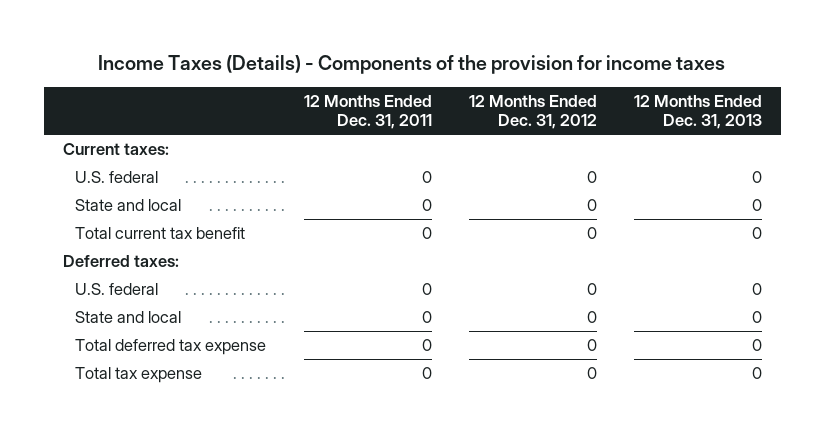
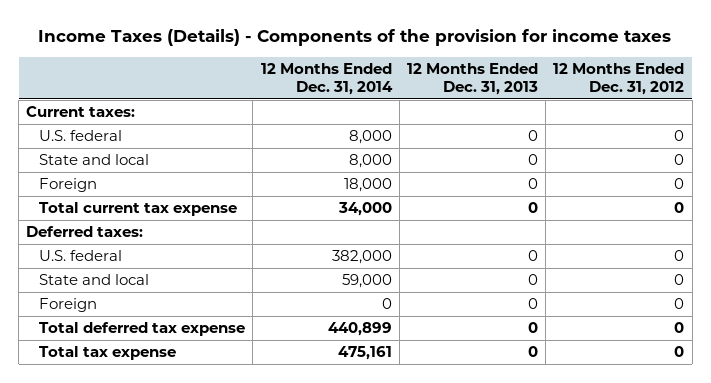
[303,95,432,130] 12 Months Ended Dec. 31, 2011 -> none
none -> [260,63,393,96] 12 Months Ended Dec. 31, 2014
none -> [39,178,98,193] Foreign
[75,227,246,240] Total current tax benefit -> [39,202,238,217] Total current tax expense
none -> [39,298,98,313] Foreign

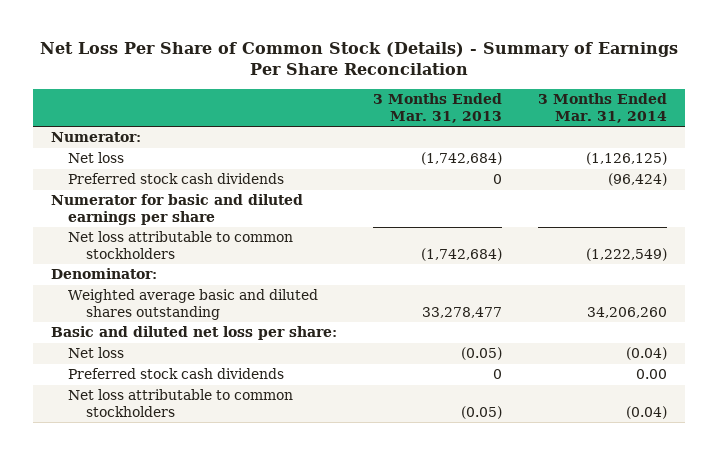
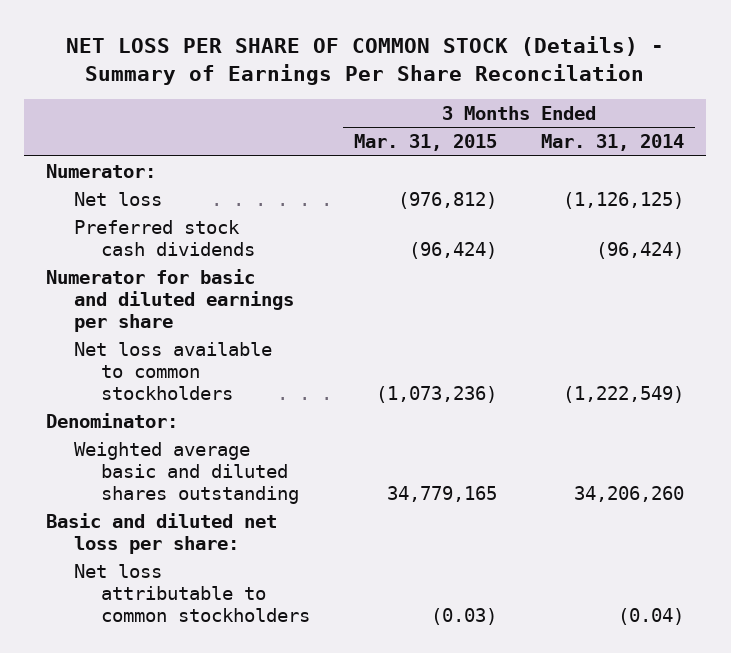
[40,41,679,76] Net Loss Per Share of Common Stock (Details) - Summary of Earnings Per Share Reconcilation -> [66,35,665,86] NET LOSS PER SHARE OF COMMON STOCK (Details) - Summary of Earnings Per Share Reconcilation
[373,93,503,123] 3 Months Ended Mar. 31, 2013 -> none
none -> [354,134,498,152] Mar. 31, 2015
[68,231,294,259] Net loss attributable to common stockholders -> [73,341,272,400] Net loss available to common stockholders
[68,347,125,359] Net loss -> none
[68,368,285,380] Preferred stock cash dividends -> none

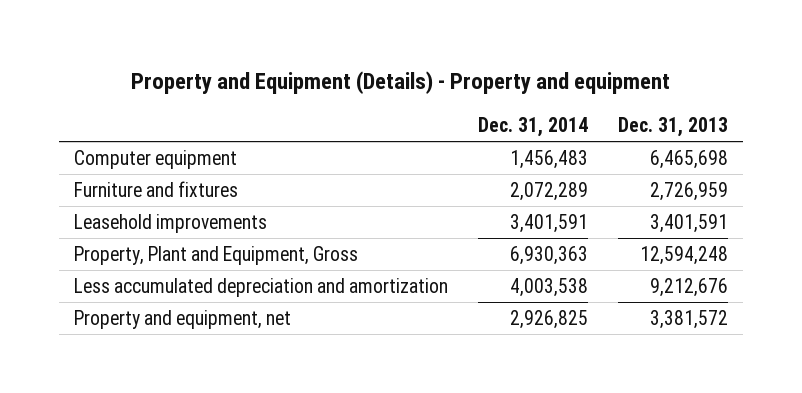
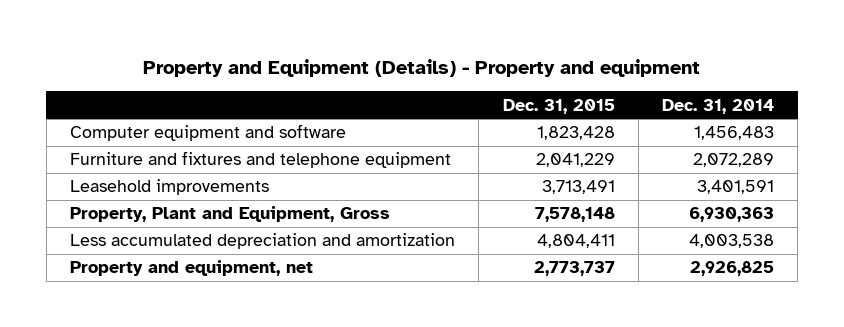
[617,116,728,137] Dec. 31, 2013 -> none
none -> [502,98,615,114] Dec. 31, 2015
[74,150,238,170] Computer equipment -> [70,124,347,142] Computer equipment and software
[74,181,239,198] Furniture and fixtures -> [70,151,452,169] Furniture and fixtures and telephone equipment

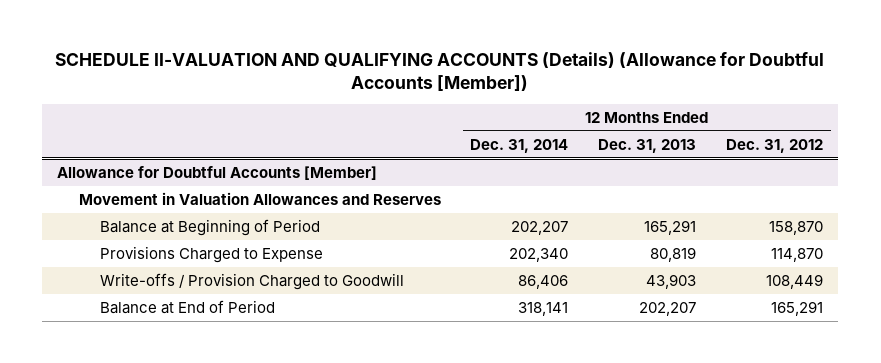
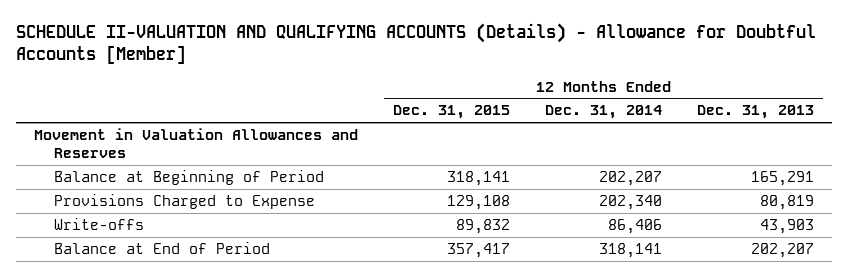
[55,51,825,92] SCHEDULE II-VALUATION AND QUALIFYING ACCOUNTS (Details) (Allowance for Doubtful Accounts [Member]) -> [15,23,816,65] SCHEDULE II-VALUATION AND QUALIFYING ACCOUNTS (Details) - Allowance for Doubtful Accounts [Member]
[726,138,824,153] Dec. 31, 2012 -> none
none -> [392,105,510,120] Dec. 31, 2015
[57,165,378,180] Allowance for Doubtful Accounts [Member] -> none
[99,272,404,290] Write-offs / Provision Charged to Goodwill -> [54,217,145,230] Write-offs

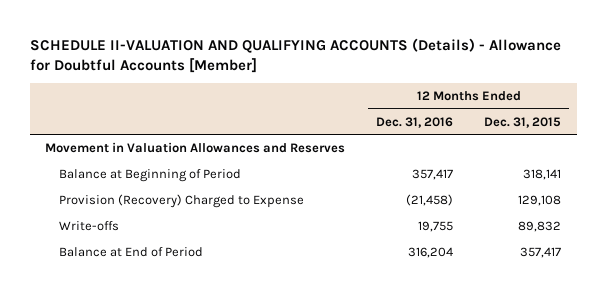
[545,105,663,120] Dec. 31, 2014 -> none
[697,105,815,120] Dec. 31, 2013 -> none
none -> [376,116,454,128] Dec. 31, 2016
[54,193,316,209] Provisions Charged to Expense -> [59,193,305,208] Provision (Recovery) Charged to Expense

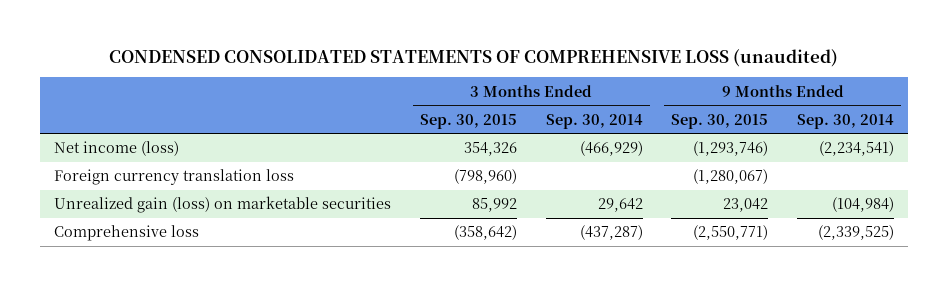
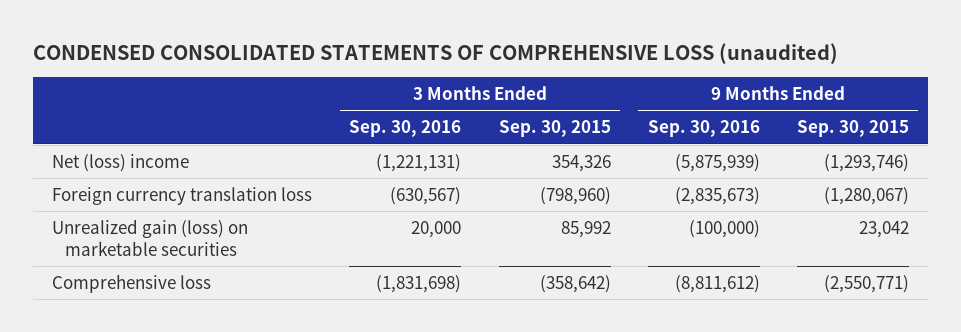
[545,113,643,129] Sep. 30, 2014 -> none
[797,113,895,129] Sep. 30, 2014 -> none
none -> [349,120,462,138] Sep. 30, 2016
none -> [647,120,760,138] Sep. 30, 2016
[54,141,180,157] Net income (loss) -> [52,153,190,172] Net (loss) income

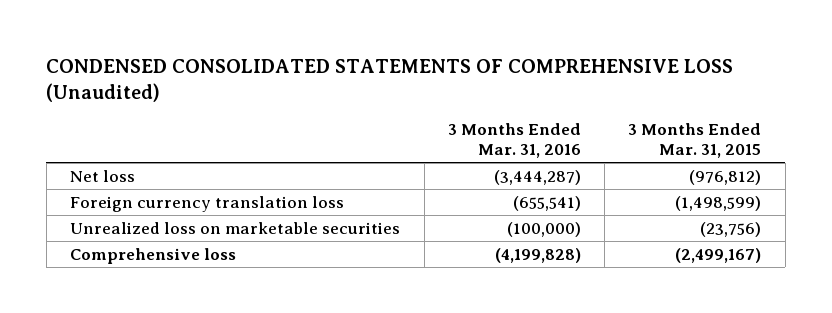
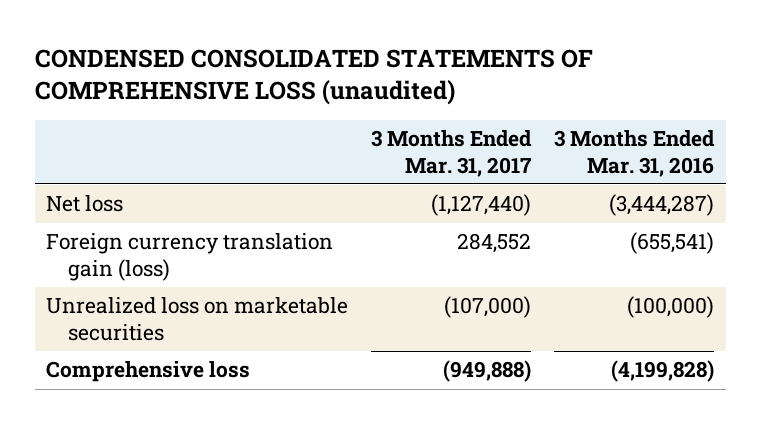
[46,58,734,103] CONDENSED CONSOLIDATED STATEMENTS OF COMPREHENSIVE LOSS (Unaudited) -> [34,48,593,106] CONDENSED CONSOLIDATED STATEMENTS OF COMPREHENSIVE LOSS (unaudited)
[628,122,762,159] 3 Months Ended Mar. 31, 2015 -> none
none -> [371,130,533,177] 3 Months Ended Mar. 31, 2017
[70,195,345,212] Foreign currency translation loss -> [46,233,334,281] Foreign currency translation gain (loss)

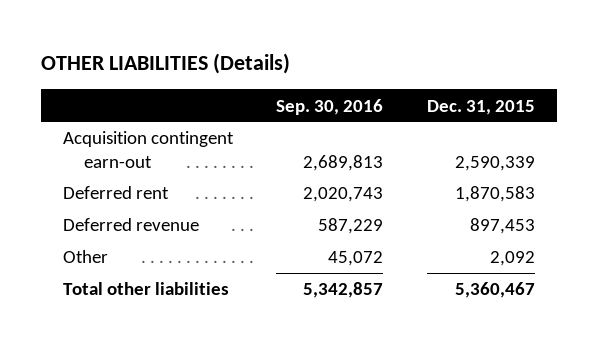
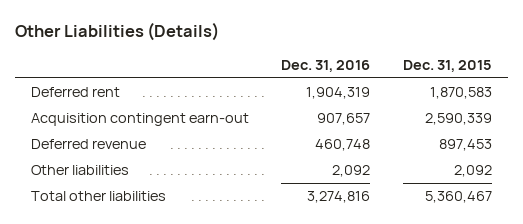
[40,53,290,75] OTHER LIABILITIES (Details) -> [15,22,220,42] Other Liabilities (Details)
[276,98,384,115] Sep. 30, 2016 -> none
none -> [281,59,371,72] Dec. 31, 2016
[62,131,234,168] Acquisition contingent earn-out -> [31,113,250,127] Acquisition contingent earn-out
[62,250,108,264] Other -> [31,165,130,176] Other liabilities

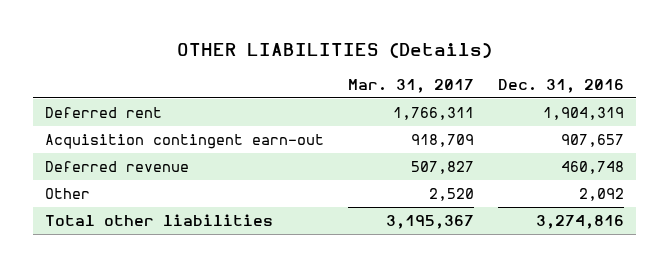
[15,22,220,42] Other Liabilities (Details) -> [176,43,492,59] OTHER LIABILITIES (Details)
[402,59,492,72] Dec. 31, 2015 -> none
none -> [348,78,475,93] Mar. 31, 2017
[31,165,130,176] Other liabilities -> [45,187,91,199] Other

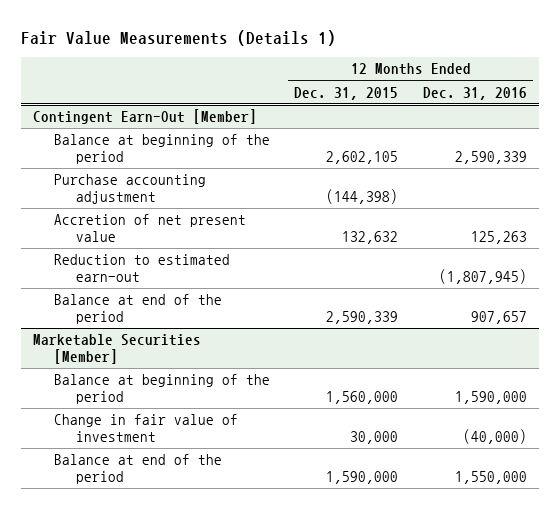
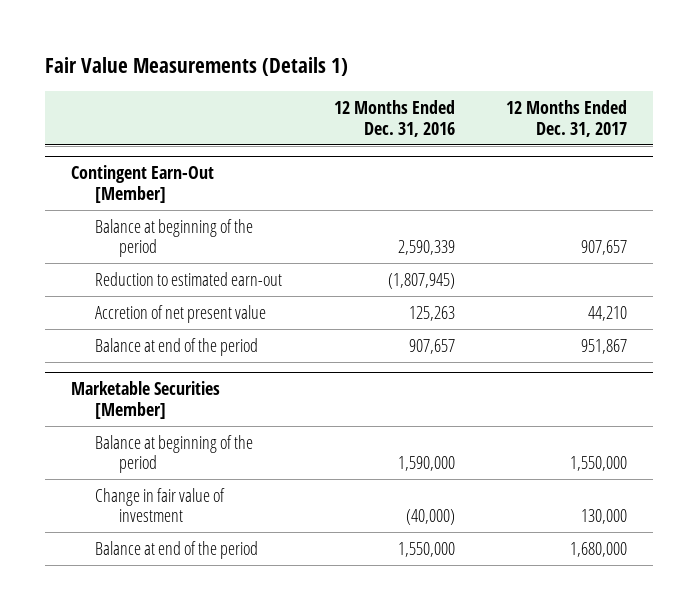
[294,86,399,100] Dec. 31, 2015 -> none
none -> [506,99,628,137] 12 Months Ended Dec. 31, 2017
[54,174,207,205] Purchase accounting adjustment -> none
[54,214,247,243] Accretion of net present value -> [95,304,267,323] Accretion of net present value

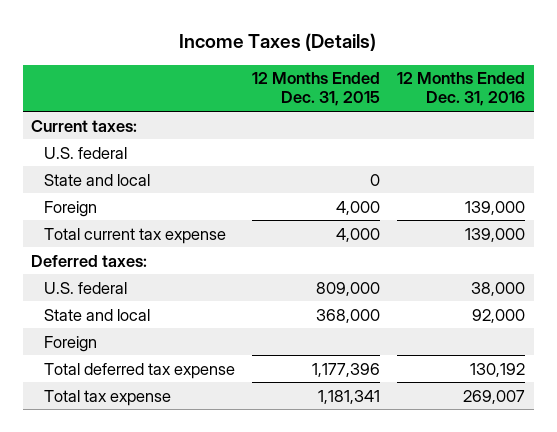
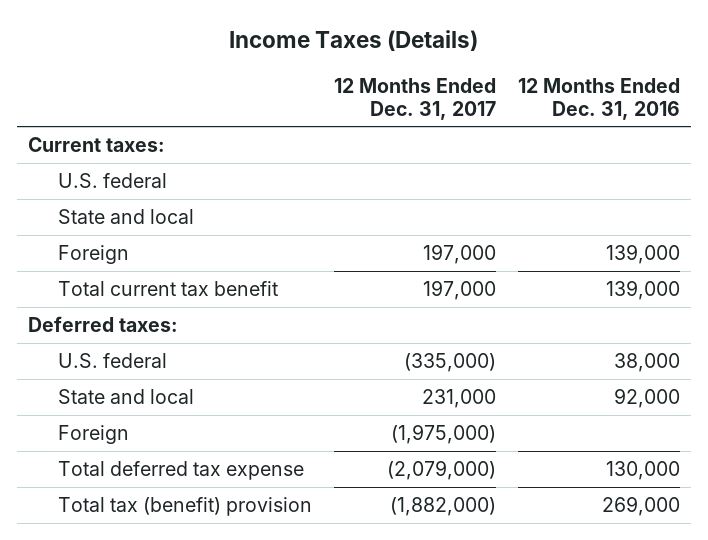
[252,72,381,107] 12 Months Ended Dec. 31, 2015 -> none
none -> [333,77,496,120] 12 Months Ended Dec. 31, 2017
[43,227,226,244] Total current tax expense -> [58,280,279,296] Total current tax benefit
[43,389,171,406] Total tax expense -> none
[470,362,526,377] 130,192 -> [605,460,680,480] 130,000
none -> [58,496,313,516] Total tax (benefit) provision

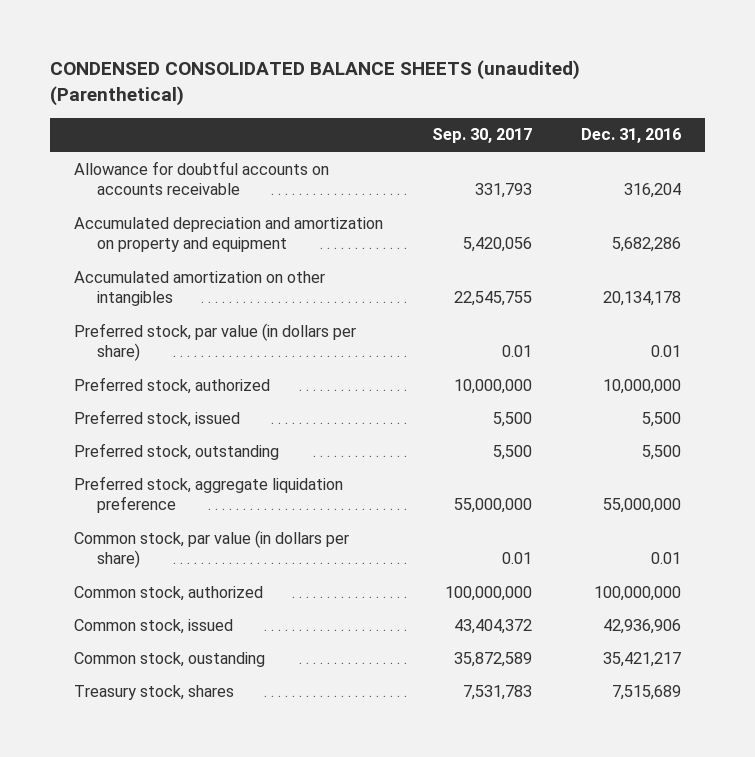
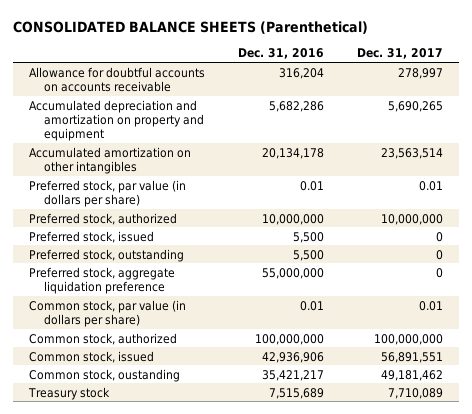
[49,60,580,107] CONDENSED CONSOLIDATED BALANCE SHEETS (unaudited) (Parenthetical) -> [12,20,368,34] CONSOLIDATED BALANCE SHEETS (Parenthetical)
[431,128,532,144] Sep. 30, 2017 -> none
none -> [356,48,443,60] Dec. 31, 2017
[73,684,234,700] Treasury stock, shares -> [28,386,111,400] Treasury stock

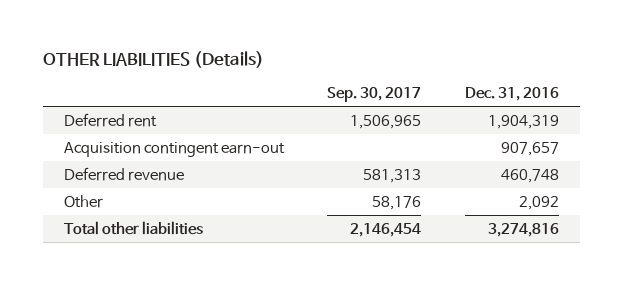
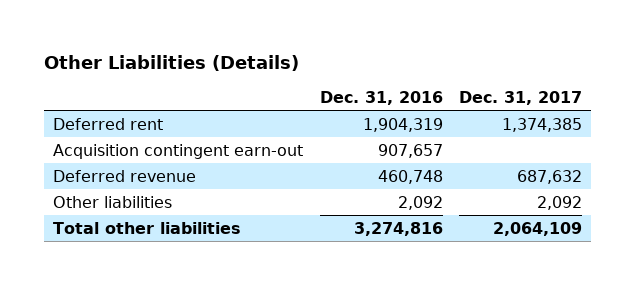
[42,51,264,69] OTHER LIABILITIES (Details) -> [44,54,300,71] Other Liabilities (Details)
[327,87,422,103] Sep. 30, 2017 -> none
none -> [459,91,583,106] Dec. 31, 2017
[64,194,104,208] Other -> [52,195,172,208] Other liabilities

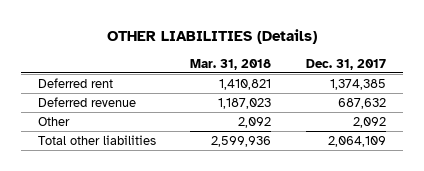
[44,54,300,71] Other Liabilities (Details) -> [106,29,317,45] OTHER LIABILITIES (Details)
[319,91,443,106] Dec. 31, 2016 -> none
none -> [190,58,272,70] Mar. 31, 2018
[52,143,303,159] Acquisition contingent earn-out -> none
[52,195,172,208] Other liabilities -> [38,116,71,126] Other

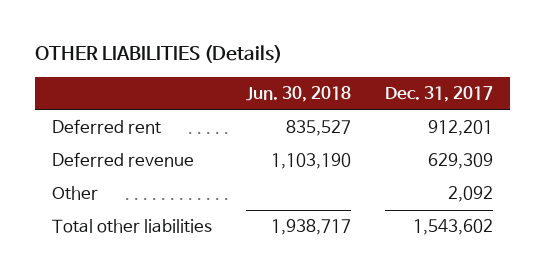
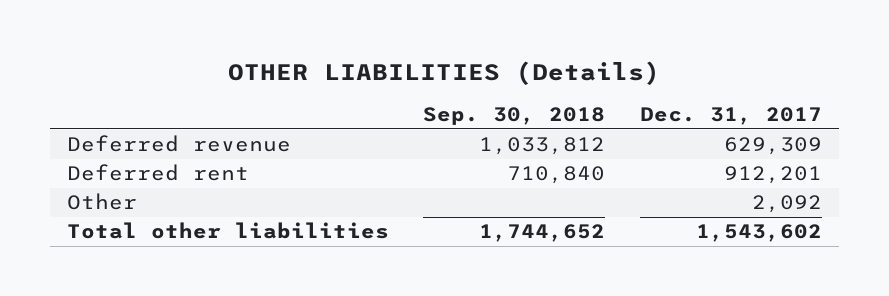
[245,86,351,103] Jun. 30, 2018 -> none
none -> [423,107,606,126] Sep. 30, 2018
[51,119,161,135] Deferred rent -> [66,164,249,182] Deferred rent

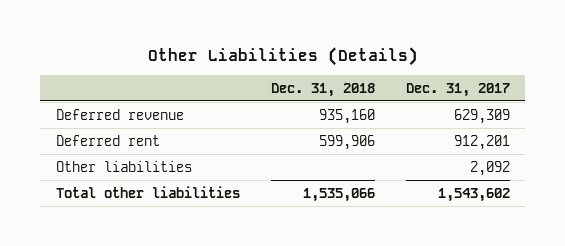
[228,61,661,86] OTHER LIABILITIES (Details) -> [147,47,418,67] Other Liabilities (Details)
[423,107,606,126] Sep. 30, 2018 -> none
none -> [270,82,375,97] Dec. 31, 2018
[66,193,137,211] Other -> [55,160,192,172] Other liabilities

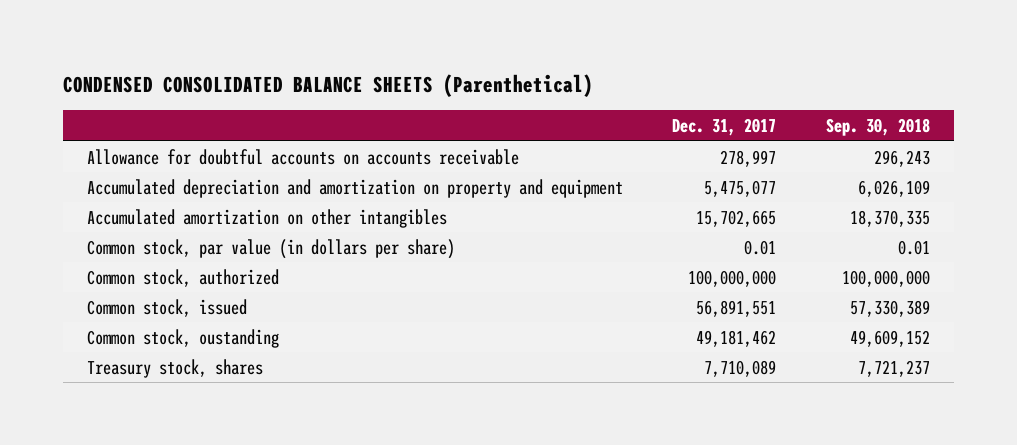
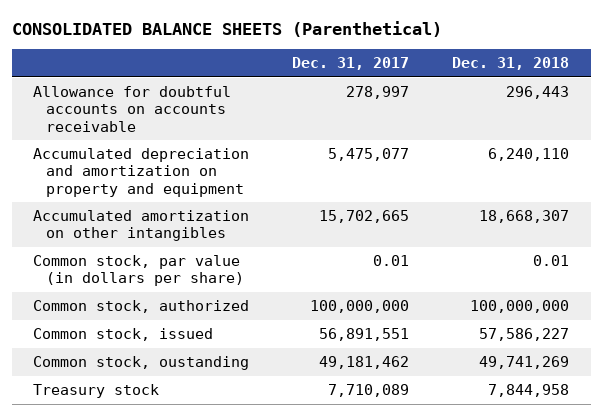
[62,73,593,97] CONDENSED CONSOLIDATED BALANCE SHEETS (Parenthetical) -> [11,20,442,37] CONSOLIDATED BALANCE SHEETS (Parenthetical)
[825,118,930,137] Sep. 30, 2018 -> none
none -> [452,57,570,71] Dec. 31, 2018
[87,358,264,378] Treasury stock, shares -> [33,384,160,399] Treasury stock

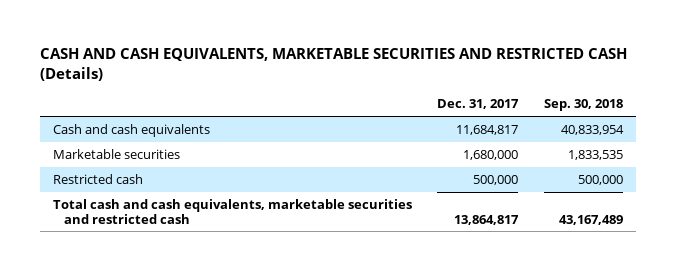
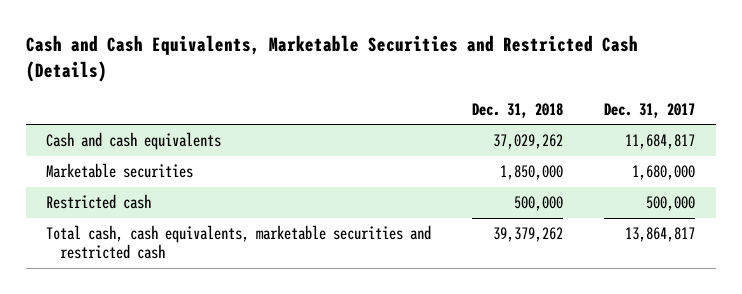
[39,48,627,81] CASH AND CASH EQUIVALENTS, MARKETABLE SECURITIES AND RESTRICTED CASH (Details) -> [25,35,638,82] Cash and Cash Equivalents, Marketable Securities and Restricted Cash (Details)
[544,99,624,112] Sep. 30, 2018 -> none
none -> [472,102,564,118] Dec. 31, 2018
[52,198,412,224] Total cash and cash equivalents, marketable securities and restricted cash -> [46,225,432,260] Total cash, cash equivalents, marketable securities and restricted cash

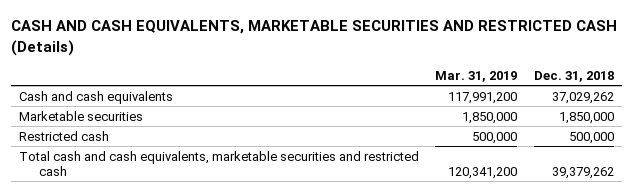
[25,35,638,82] Cash and Cash Equivalents, Marketable Securities and Restricted Cash (Details) -> [10,20,617,56] CASH AND CASH EQUIVALENTS, MARKETABLE SECURITIES AND RESTRICTED CASH (Details)
[604,102,696,118] Dec. 31, 2017 -> none
none -> [435,70,518,82] Mar. 31, 2019
[46,225,432,260] Total cash, cash equivalents, marketable securities and restricted cash -> [19,150,420,177] Total cash and cash equivalents, marketable securities and restricted cash

